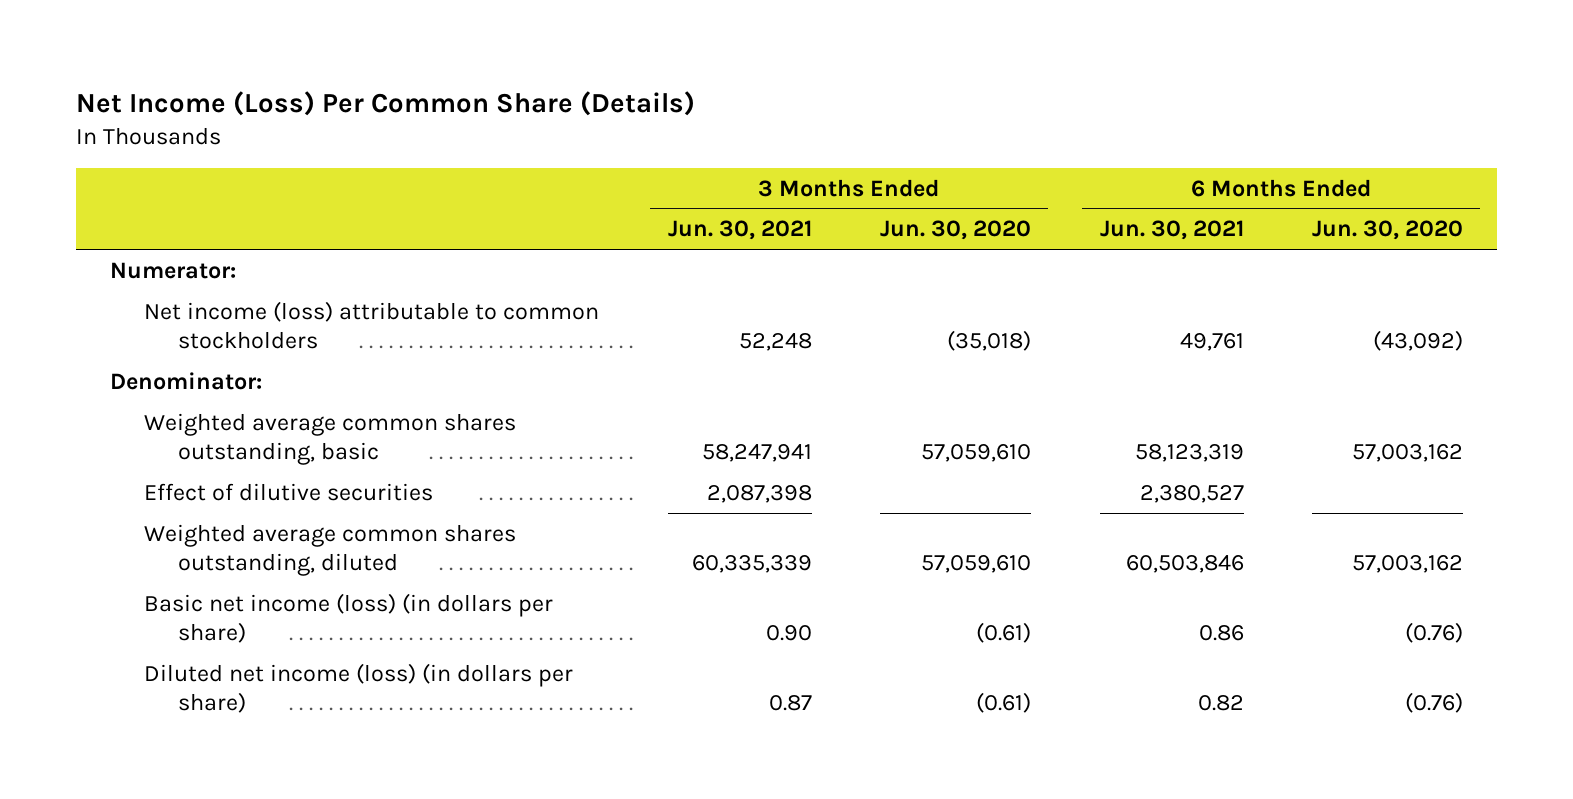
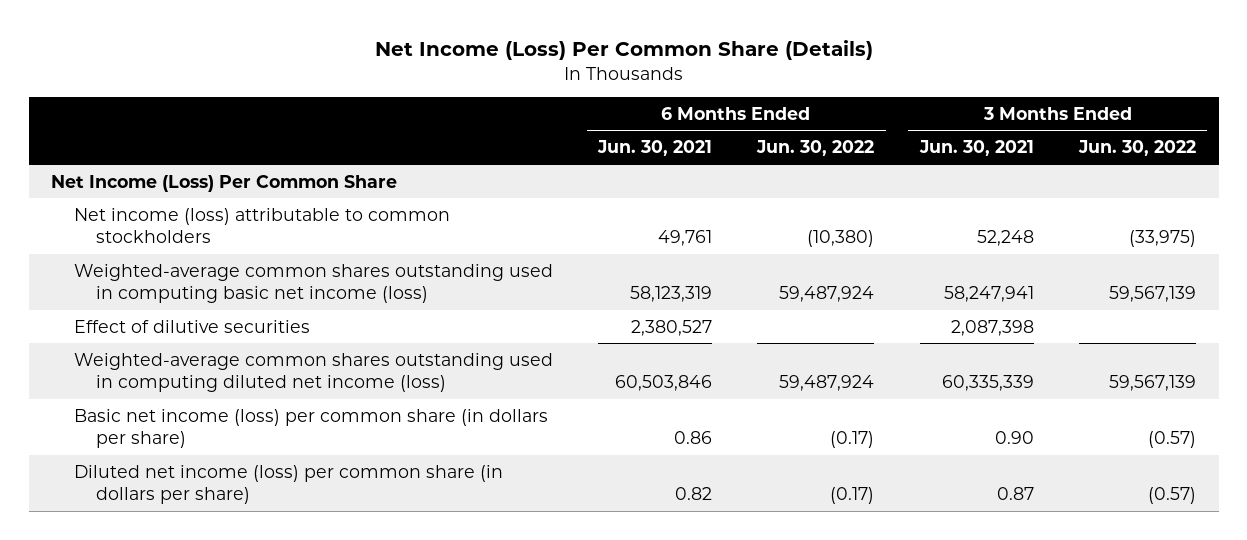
[880,220,1032,241] Jun. 30, 2020 -> none
[1312,220,1464,241] Jun. 30, 2020 -> none
none -> [756,140,875,157] Jun. 30, 2022
none -> [1078,140,1197,157] Jun. 30, 2022
[109,261,236,279] Numerator: -> none
none -> [51,174,398,192] Net Income (Loss) Per Common Share
[109,371,262,390] Denominator: -> none
[144,412,517,466] Weighted average common shares outstanding, basic -> [73,263,553,304] Weighted-average common shares outstanding used in computing basic net income (loss)
[144,523,517,577] Weighted average common shares outstanding, diluted -> [73,352,553,393] Weighted-average common shares outstanding used in computing diluted net income (loss)
[144,592,554,644] Basic net income (loss) (in dollars per share) -> [73,408,548,449] Basic net income (loss) per common share (in dollars per share)
[144,662,574,714] Diluted net income (loss) (in dollars per share) -> [73,464,503,505] Diluted net income (loss) per common share (in dollars per share)

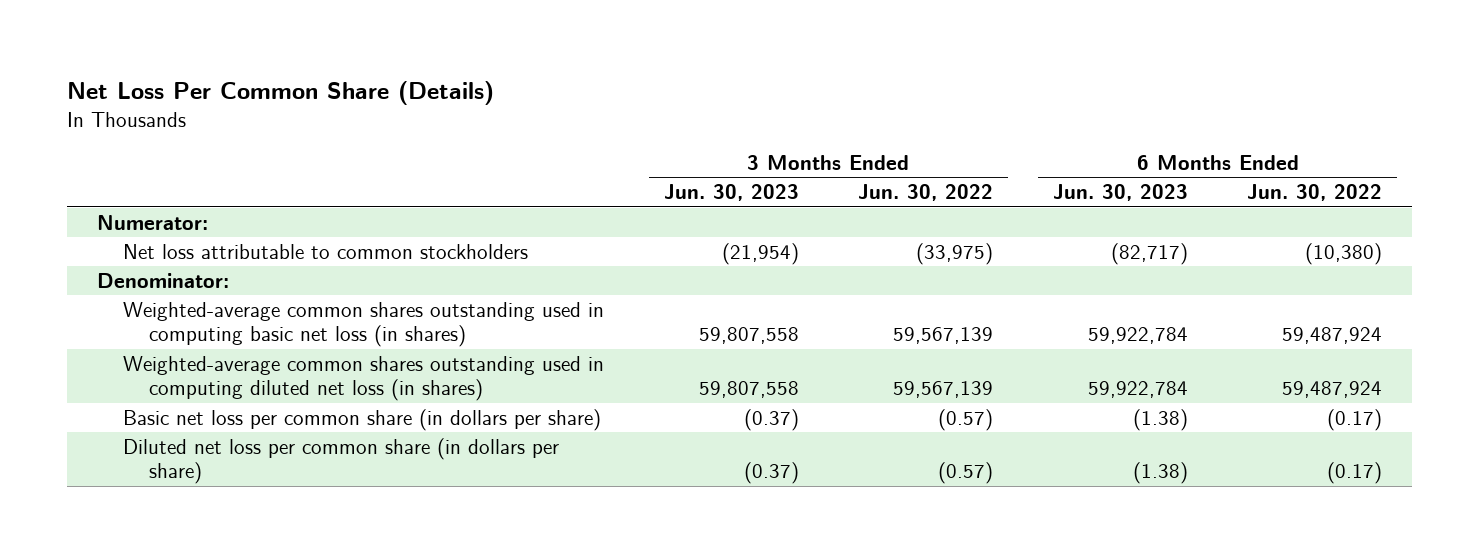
[374,39,873,60] Net Income (Loss) Per Common Share (Details) -> [66,81,494,106] Net Loss Per Common Share (Details)
[597,140,713,157] Jun. 30, 2021 -> none
[918,140,1034,157] Jun. 30, 2021 -> none
none -> [663,184,799,202] Jun. 30, 2023
none -> [1052,184,1188,202] Jun. 30, 2023
[51,174,398,192] Net Income (Loss) Per Common Share -> none
[73,319,310,333] Effect of dilutive securities -> none
none -> [96,214,208,230] Numerator:
[73,207,450,244] Net income (loss) attributable to common stockholders -> [123,243,529,259] Net loss attributable to common stockholders
none -> [96,272,229,288] Denominator:
[73,263,553,304] Weighted-average common shares outstanding used in computing basic net income (loss) -> [123,301,605,348] Weighted-average common shares outstanding used in computing basic net loss (in shares)
[73,352,553,393] Weighted-average common shares outstanding used in computing diluted net income (loss) -> [123,355,605,402] Weighted-average common shares outstanding used in computing diluted net loss (in shares)
[73,408,548,449] Basic net income (loss) per common share (in dollars per share) -> [123,408,602,431] Basic net loss per common share (in dollars per share)
[73,464,503,505] Diluted net income (loss) per common share (in dollars per share) -> [123,437,560,485] Diluted net loss per common share (in dollars per share)

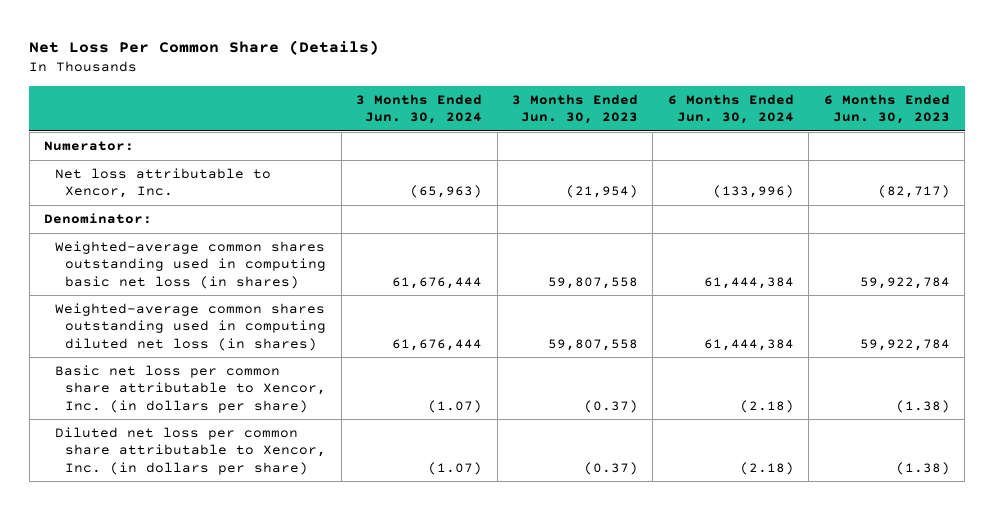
[858,184,994,202] Jun. 30, 2022 -> none
[1247,184,1383,202] Jun. 30, 2022 -> none
none -> [356,94,483,125] 3 Months Ended Jun. 30, 2024
none -> [667,94,794,125] 6 Months Ended Jun. 30, 2024
[123,243,529,259] Net loss attributable to common stockholders -> [54,168,271,199] Net loss attributable to Xencor, Inc.
[123,408,602,431] Basic net loss per common share (in dollars per share) -> [54,365,327,413] Basic net loss per common share attributable to Xencor, Inc. (in dollars per share)
[123,437,560,485] Diluted net loss per common share (in dollars per share) -> [54,427,327,475] Diluted net loss per common share attributable to Xencor, Inc. (in dollars per share)

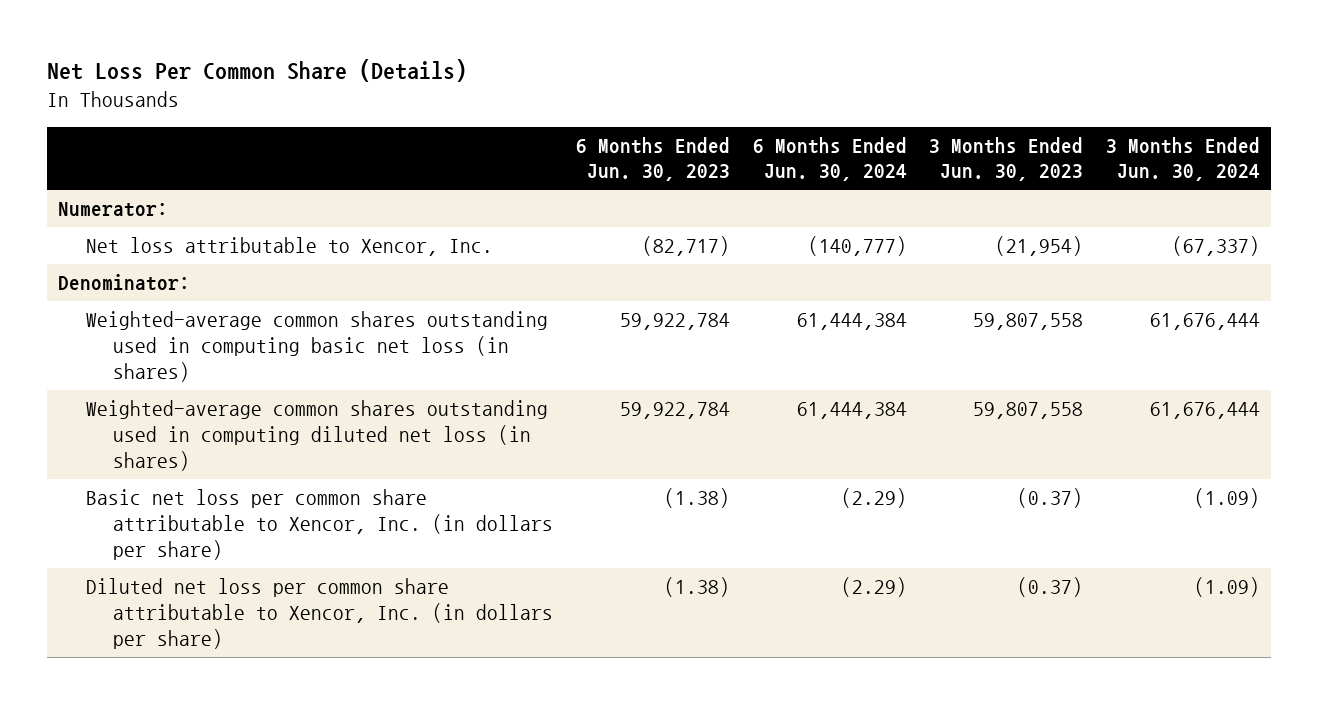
[410,185,483,199] (65,963) -> [1172,236,1261,257] (67,337)
[712,185,794,199] (133,996) -> [807,236,907,257] (140,777)
[428,399,483,413] (1.07) -> [1194,488,1261,509] (1.09)
[739,399,794,413] (2.18) -> [840,488,907,509] (2.29)
[428,461,483,475] (1.07) -> [1194,577,1261,598] (1.09)
[739,461,794,475] (2.18) -> [840,577,907,598] (2.29)

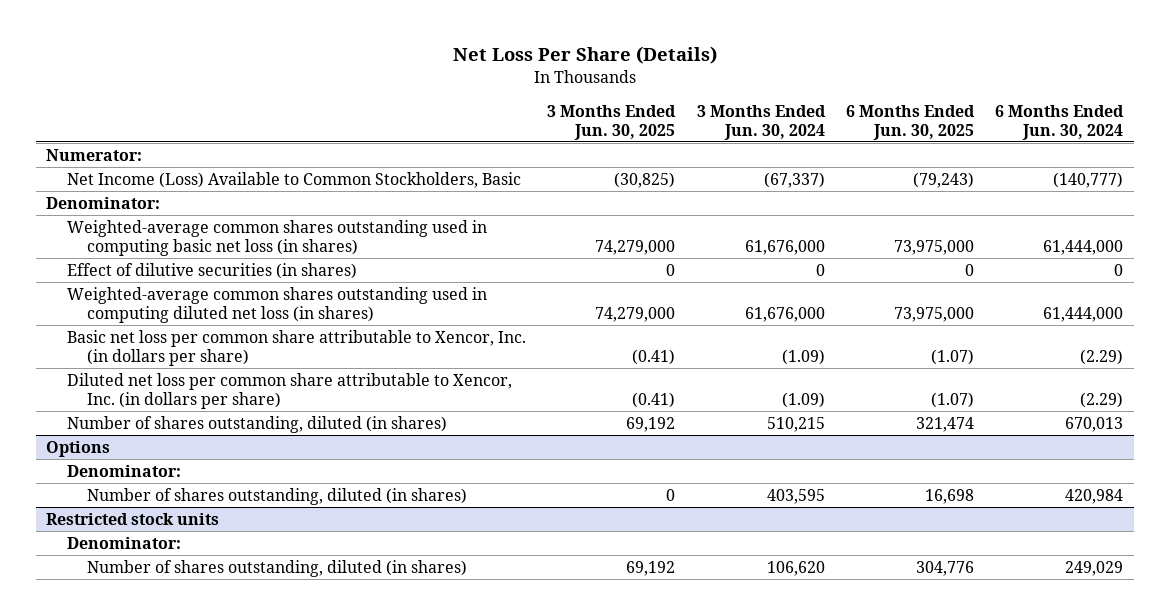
[46,59,467,83] Net Loss Per Common Share (Details) -> [452,45,717,64] Net Loss Per Share (Details)
[575,136,730,182] 6 Months Ended Jun. 30, 2023 -> none
[929,136,1084,182] 3 Months Ended Jun. 30, 2023 -> none
none -> [547,104,677,140] 3 Months Ended Jun. 30, 2025
none -> [845,104,975,140] 6 Months Ended Jun. 30, 2025
[85,237,493,257] Net loss attributable to Xencor, Inc. -> [66,171,521,188] Net Income (Loss) Available to Common Stockholders, Basic
[796,313,907,331] 61,444,384 -> [1043,239,1124,255] 61,444,000
[1150,313,1261,331] 61,676,444 -> [744,239,825,255] 61,676,000
none -> [66,262,357,279] Effect of dilutive securities (in shares)
[796,402,907,420] 61,444,384 -> [1043,306,1124,322] 61,444,000
[1150,402,1261,420] 61,676,444 -> [744,306,825,322] 61,676,000
none -> [66,415,447,433] Number of shares outstanding, diluted (in shares)
none -> [46,440,111,457] Options
none -> [66,464,181,477] Denominator:
none -> [86,487,467,505] Number of shares outstanding, diluted (in shares)
none -> [46,512,220,525] Restricted stock units
none -> [66,536,181,549] Denominator:
none -> [86,559,467,577] Number of shares outstanding, diluted (in shares)

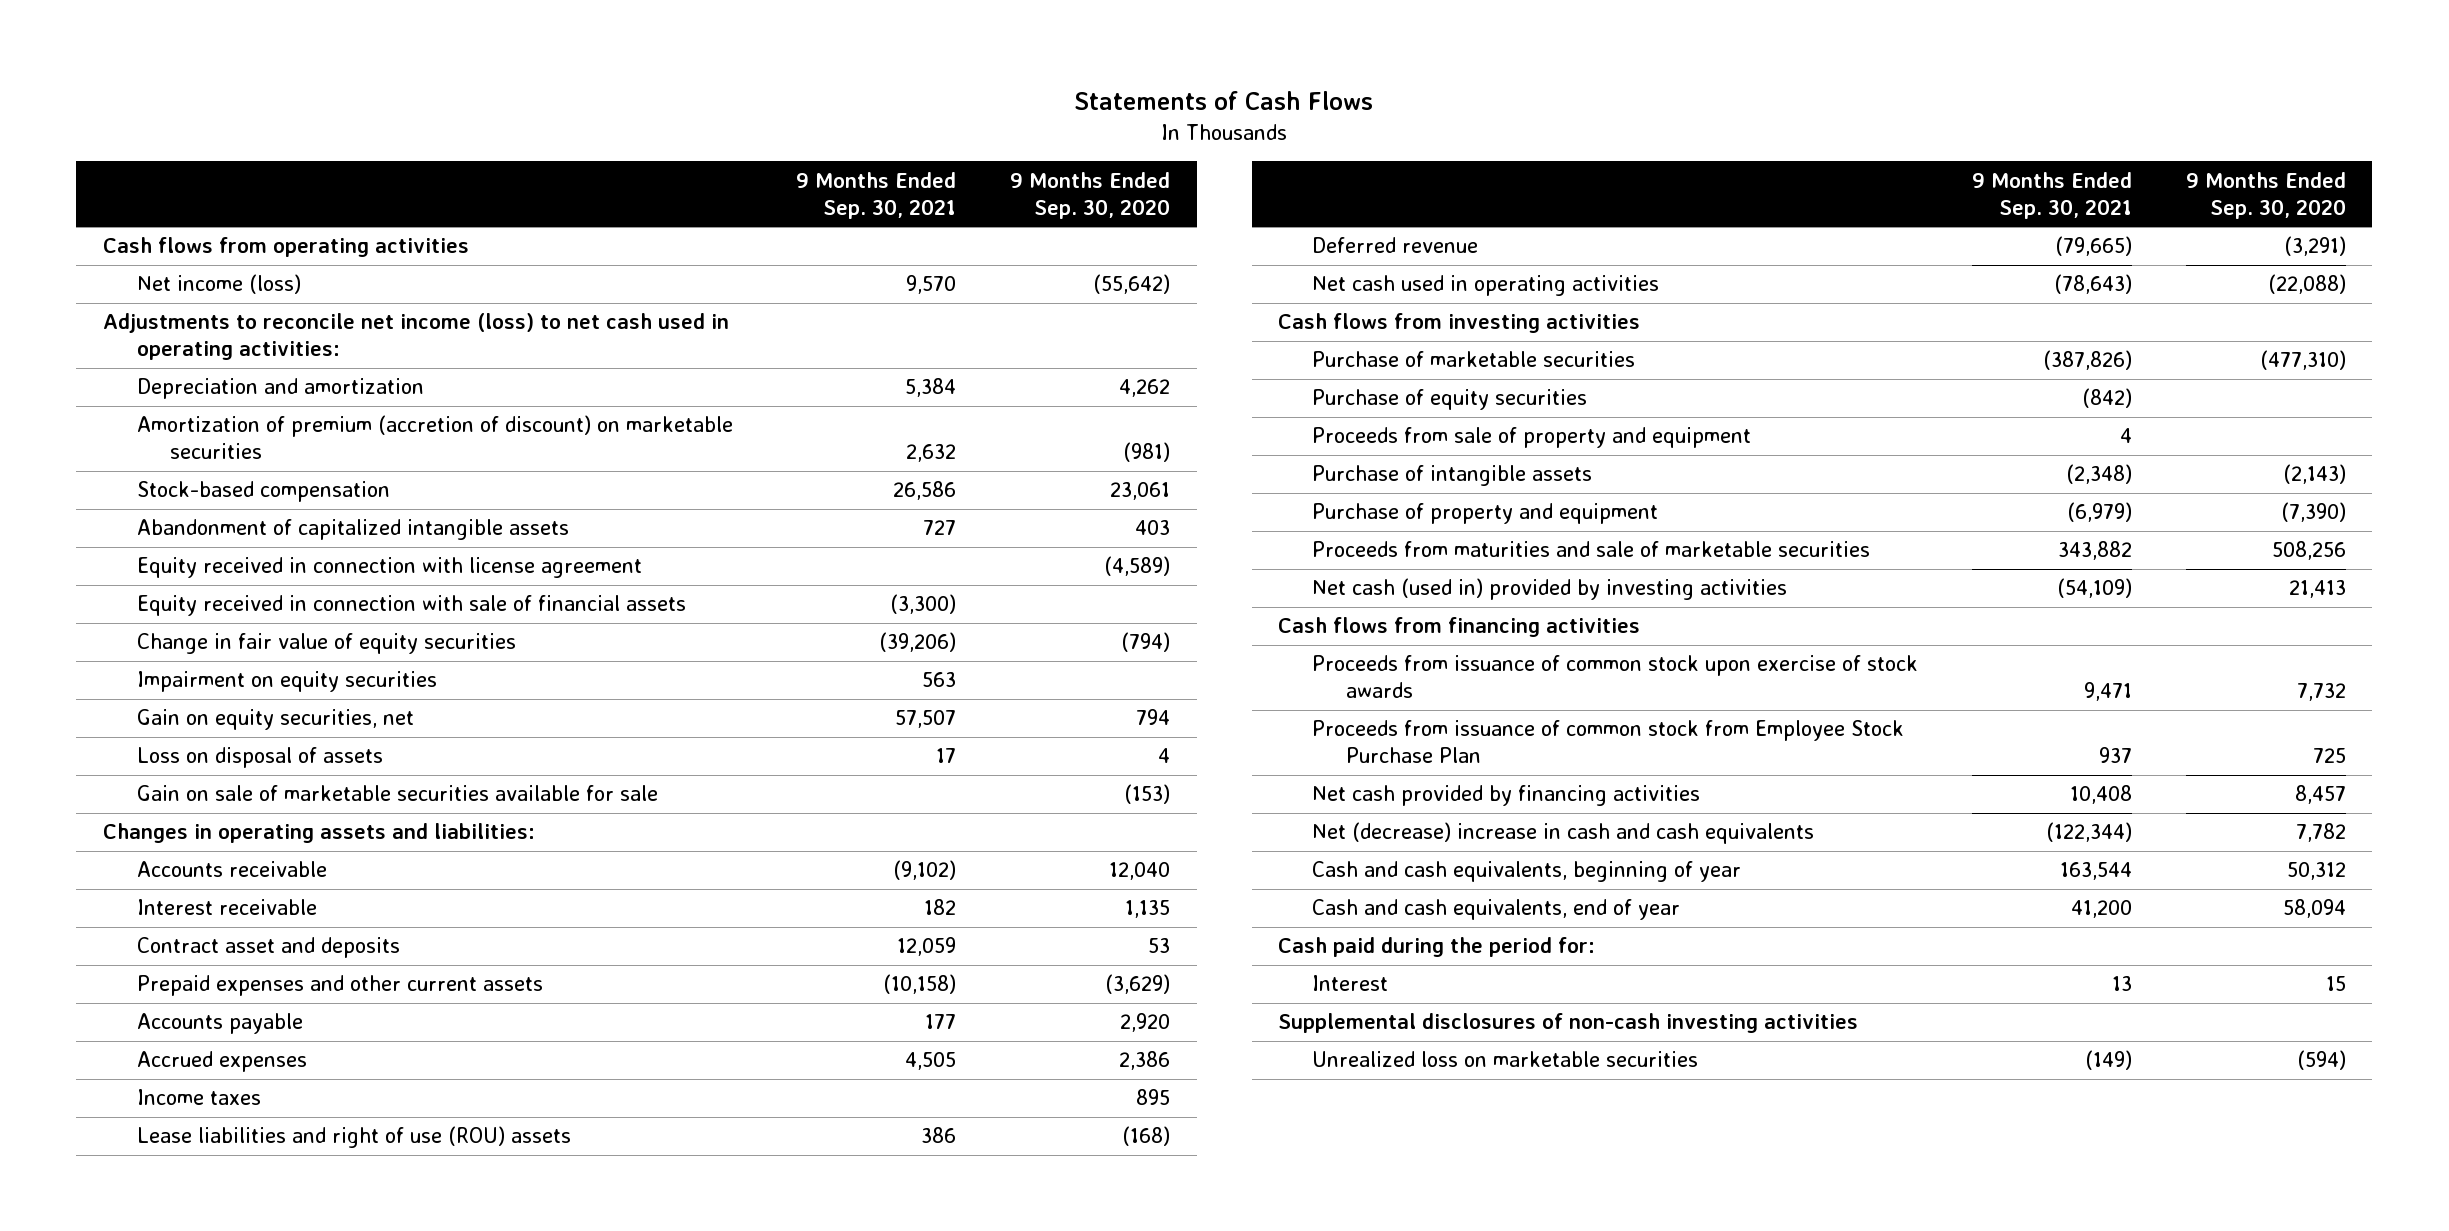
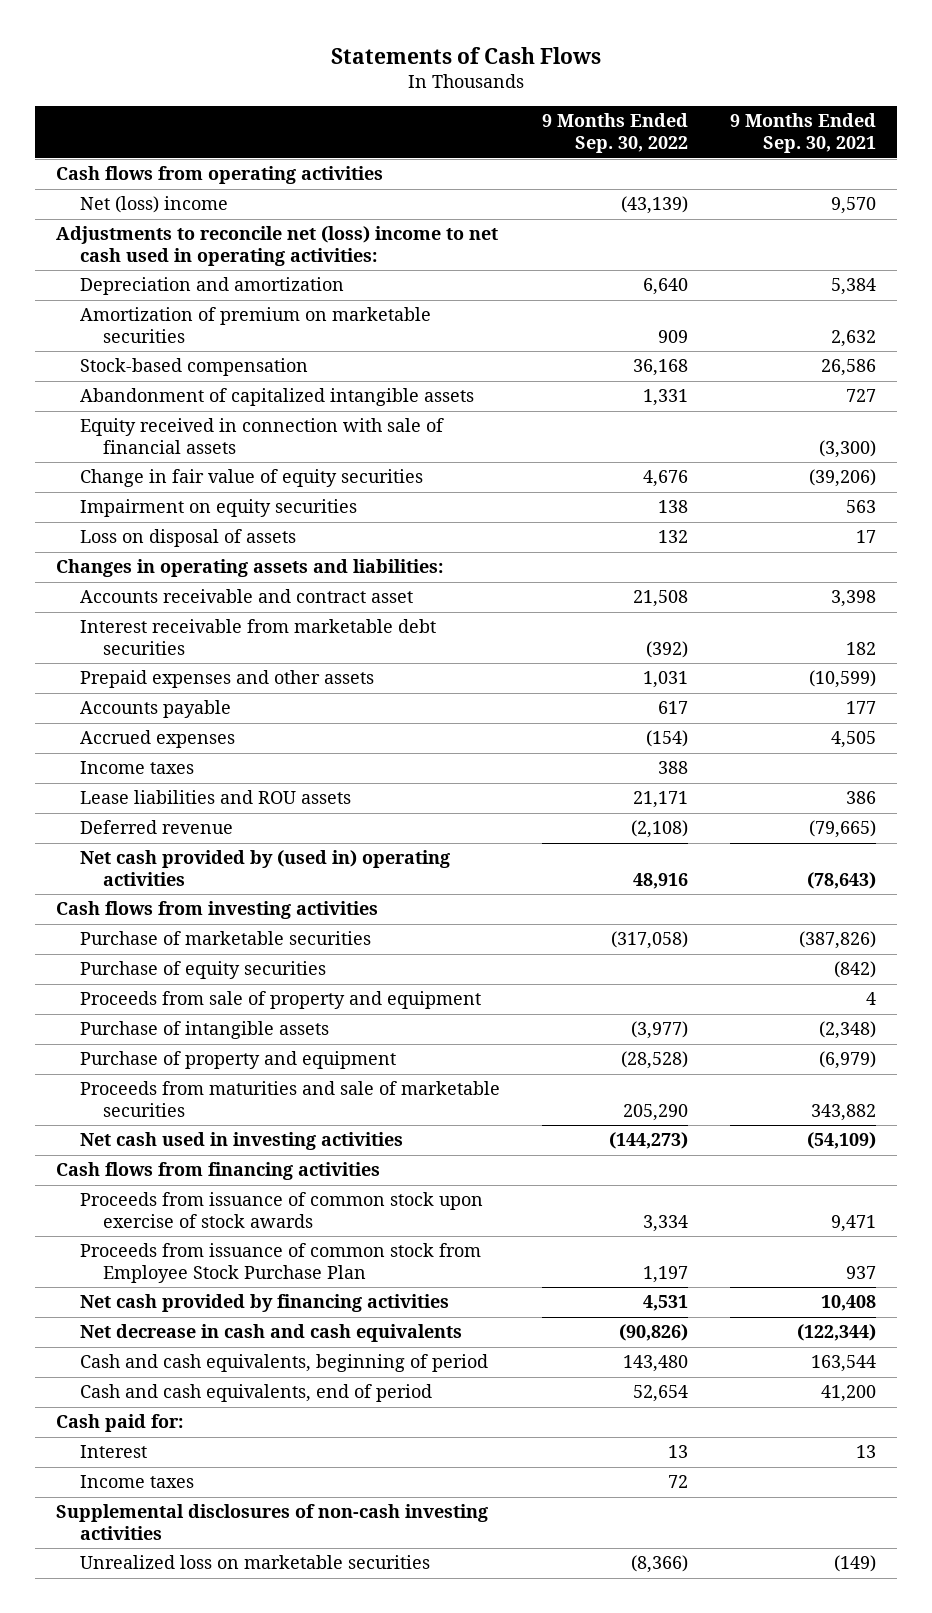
[1010,171,1171,219] 9 Months Ended Sep. 30, 2020 -> none
none -> [541,113,688,154] 9 Months Ended Sep. 30, 2022
[136,274,301,295] Net income (loss) -> [79,196,228,214] Net (loss) income
[103,313,730,361] Adjustments to reconcile net income (loss) to net cash used in operating activities: -> [56,226,499,267] Adjustments to reconcile net (loss) income to net cash used in operating activities:
[136,415,733,460] Amortization of premium (accretion of discount) on marketable securities -> [79,307,431,344] Amortization of premium on marketable securities
[136,557,642,579] Equity received in connection with license agreement -> none
[136,709,414,731] Gain on equity securities, net -> none
[136,785,658,802] Gain on sale of marketable securities available for sale -> none
[136,937,400,959] Contract asset and deposits -> none
[136,861,327,878] Accounts receivable -> [79,589,413,604] Accounts receivable and contract asset
[893,860,957,881] (9,102) -> [830,590,876,608] 3,398
[136,899,317,916] Interest receivable -> [79,619,436,656] Interest receivable from marketable debt securities
[136,975,543,997] Prepaid expenses and other current assets -> [79,670,374,689] Prepaid expenses and other assets
[883,974,957,995] (10,158) -> [808,670,876,689] (10,599)
[136,1126,571,1149] Lease liabilities and right of use (ROU) assets -> [79,790,351,805] Lease liabilities and ROU assets
[1312,275,1660,297] Net cash used in operating activities -> [79,850,450,887] Net cash provided by (used in) operating activities
[1312,578,1788,601] Net cash (used in) provided by investing activities -> [79,1132,403,1151] Net cash used in investing activities
[1312,822,1815,845] Net (decrease) increase in cash and cash equivalents -> [79,1324,462,1343] Net decrease in cash and cash equivalents
[1312,861,1742,883] Cash and cash equivalents, beginning of year -> [79,1354,488,1373] Cash and cash equivalents, beginning of period
[1312,899,1681,921] Cash and cash equivalents, end of year -> [79,1384,432,1403] Cash and cash equivalents, end of period
[1278,937,1596,958] Cash paid during the period for: -> [56,1414,184,1433] Cash paid for:
none -> [79,1475,194,1489] Income taxes

